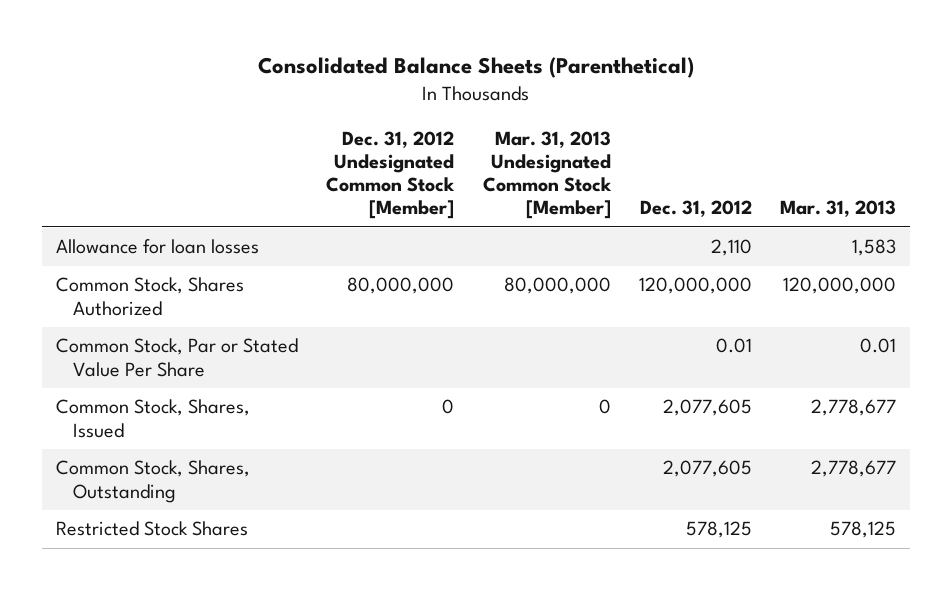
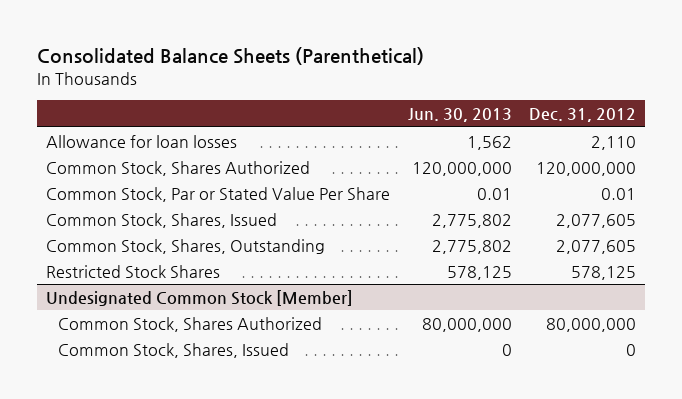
[326,130,456,220] Dec. 31, 2012 Undesignated Common Stock [Member] -> none
[482,130,612,220] Mar. 31, 2013 Undesignated Common Stock [Member] -> none
[779,200,896,218] Mar. 31, 2013 -> none
none -> [407,108,512,123] Jun. 30, 2013
none -> [46,289,354,306] Undesignated Common Stock [Member]
none -> [57,316,322,332] Common Stock, Shares Authorized
none -> [57,342,289,358] Common Stock, Shares, Issued

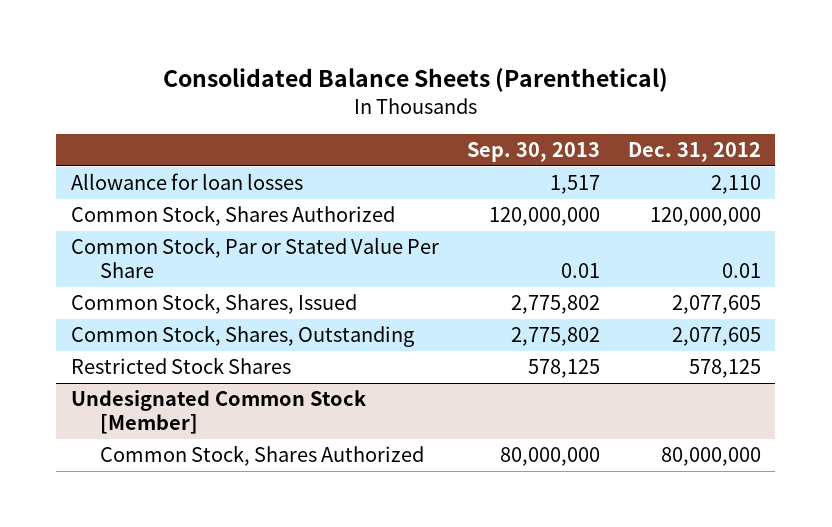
[407,108,512,123] Jun. 30, 2013 -> none
none -> [466,142,600,163] Sep. 30, 2013
[57,342,289,358] Common Stock, Shares, Issued -> none

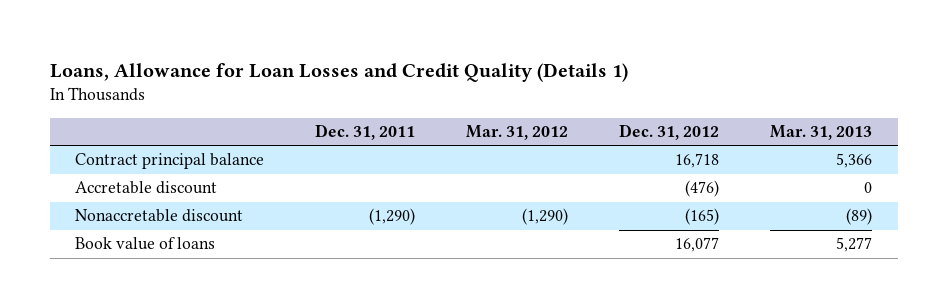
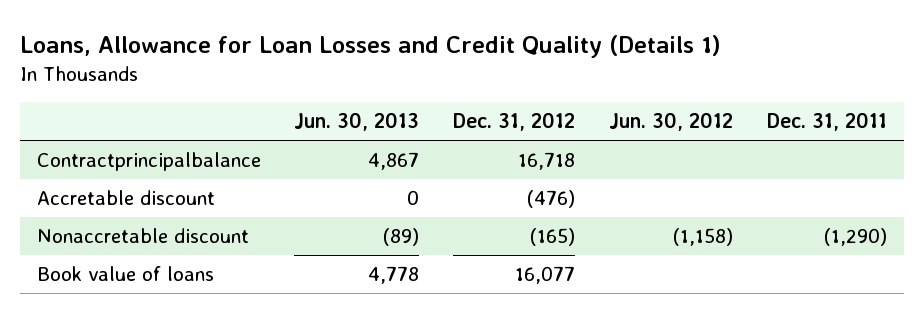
[466,125,569,141] Mar. 31, 2012 -> none
[770,125,873,141] Mar. 31, 2013 -> none
none -> [294,112,420,132] Jun. 30, 2013
none -> [609,112,734,132] Jun. 30, 2012
[75,153,265,170] Contract principal balance -> [36,152,261,172] Contractprincipalbalance

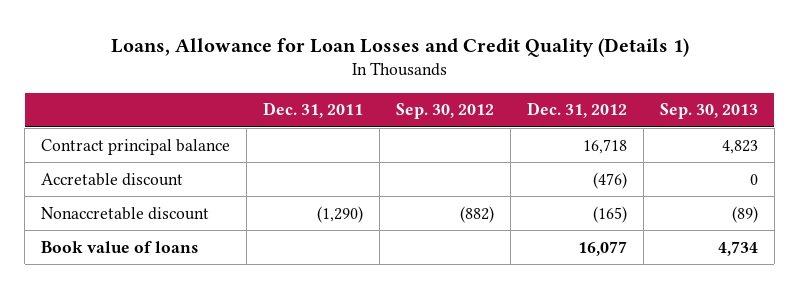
[294,112,420,132] Jun. 30, 2013 -> none
[609,112,734,132] Jun. 30, 2012 -> none
none -> [396,103,495,120] Sep. 30, 2012
none -> [659,103,758,120] Sep. 30, 2013
[36,152,261,172] Contractprincipalbalance -> [41,138,231,155] Contract principal balance

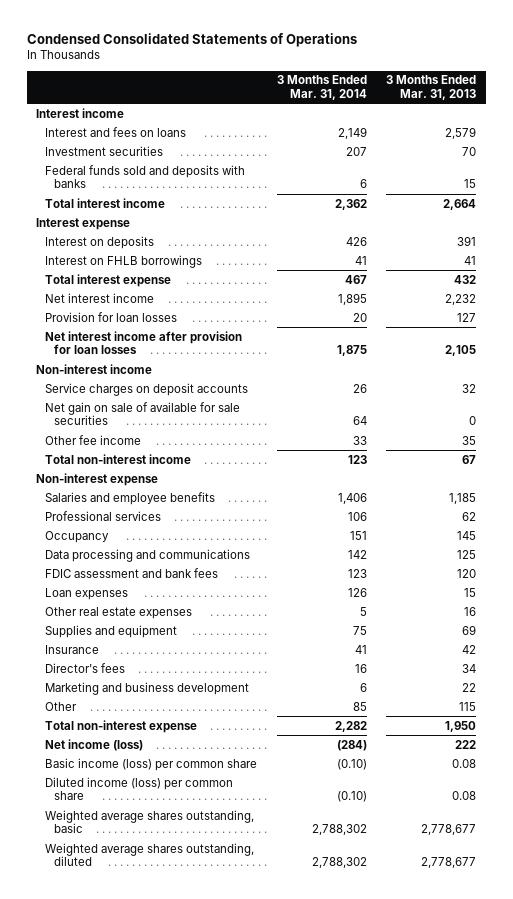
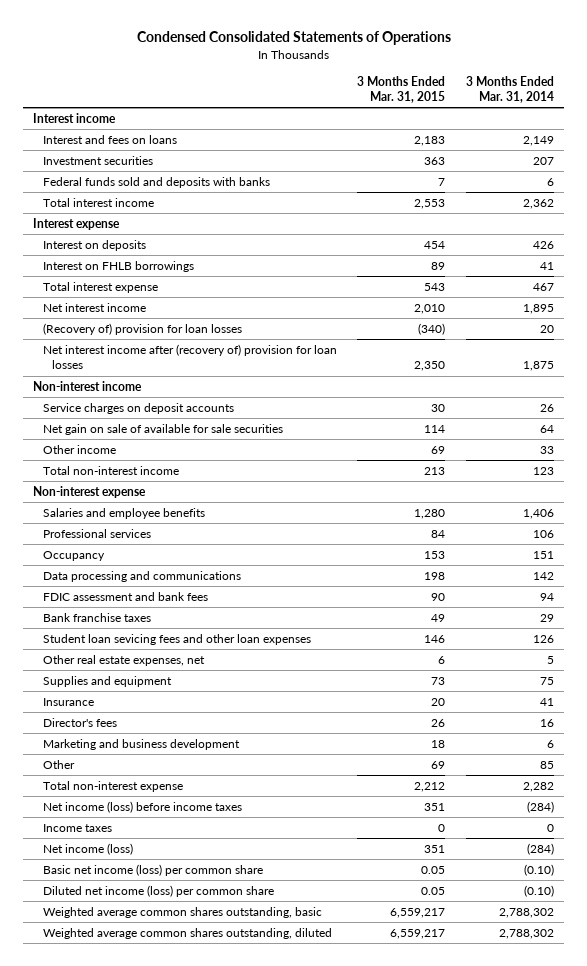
[386,75,477,100] 3 Months Ended Mar. 31, 2013 -> none
none -> [357,75,446,104] 3 Months Ended Mar. 31, 2015
[45,311,178,322] Provision for loan losses -> [42,322,242,335] (Recovery of) provision for loan losses
[45,330,243,355] Net interest income after provision for loan losses -> [42,343,337,370] Net interest income after (recovery of) provision for loan losses
[45,434,142,445] Other fee income -> [42,444,116,454] Other income
[347,568,367,578] 123 -> [539,592,554,601] 94
none -> [42,612,151,622] Bank franchise taxes
[45,587,129,600] Loan expenses -> [42,633,311,645] Student loan sevicing fees and other loan expenses
[45,606,193,619] Other real estate expenses -> [42,654,205,666] Other real estate expenses, net
none -> [42,800,242,813] Net income (loss) before income taxes
none -> [42,823,112,832] Income taxes
[45,757,258,771] Basic income (loss) per common share -> [42,863,263,876] Basic net income (loss) per common share
[45,776,234,801] Diluted income (loss) per common share -> [42,884,274,897] Diluted net income (loss) per common share
[45,809,255,834] Weighted average shares outstanding, basic -> [42,906,322,918] Weighted average common shares outstanding, basic
[45,842,255,867] Weighted average shares outstanding, diluted -> [42,927,332,939] Weighted average common shares outstanding, diluted

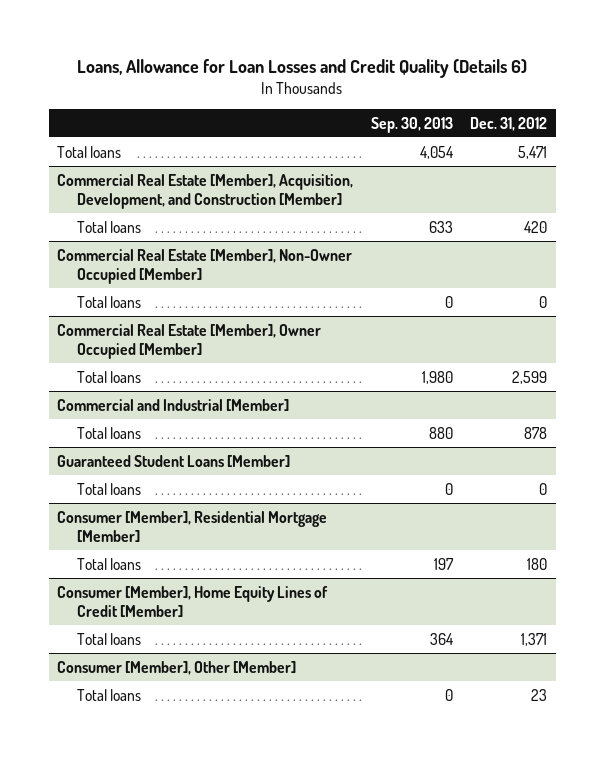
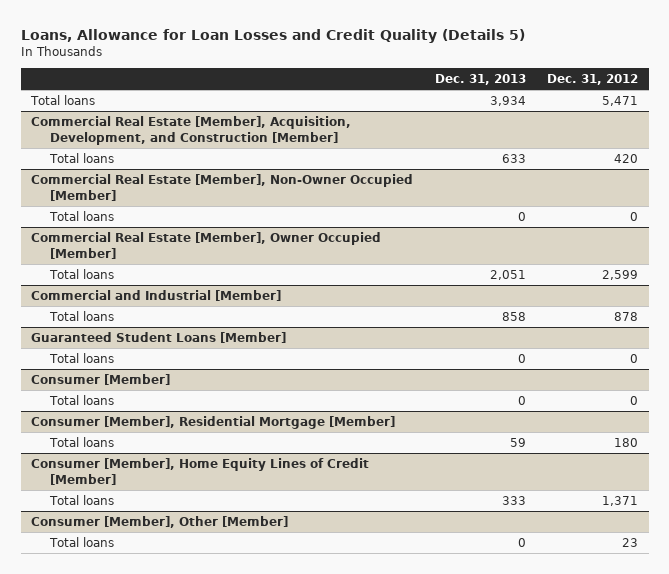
[77,58,528,78] Loans, Allowance for Loan Losses and Credit Quality (Details 6) -> [20,28,525,43] Loans, Allowance for Loan Losses and Credit Quality (Details 5)
[370,116,453,133] Sep. 30, 2013 -> none
none -> [434,74,526,86] Dec. 31, 2013
none -> [31,373,171,385] Consumer [Member]
none -> [48,394,114,405] Total loans

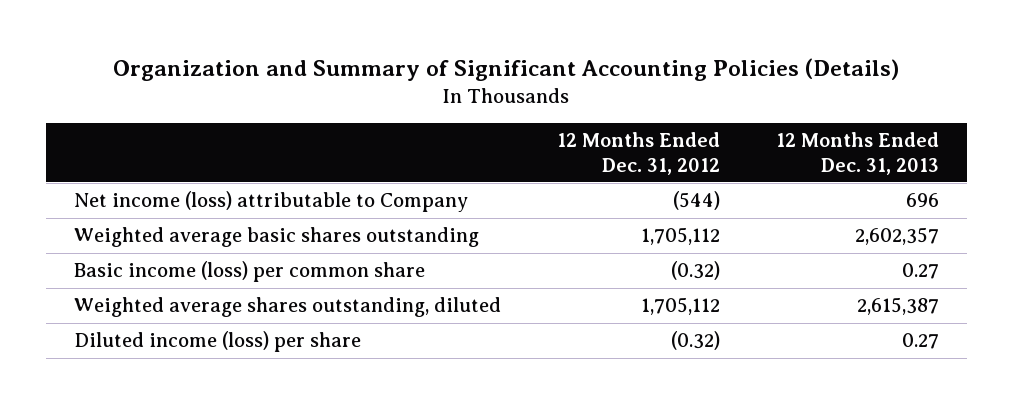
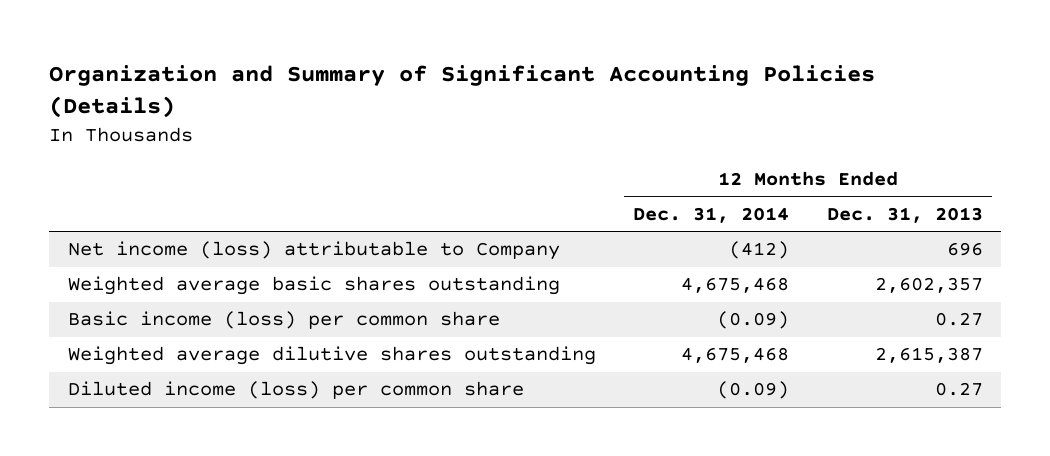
[556,132,720,175] 12 Months Ended Dec. 31, 2012 -> none
none -> [633,206,790,223] Dec. 31, 2014
[73,297,501,318] Weighted average shares outstanding, diluted -> [67,346,596,366] Weighted average dilutive shares outstanding
[73,331,361,353] Diluted income (loss) per share -> [67,381,524,400] Diluted income (loss) per common share

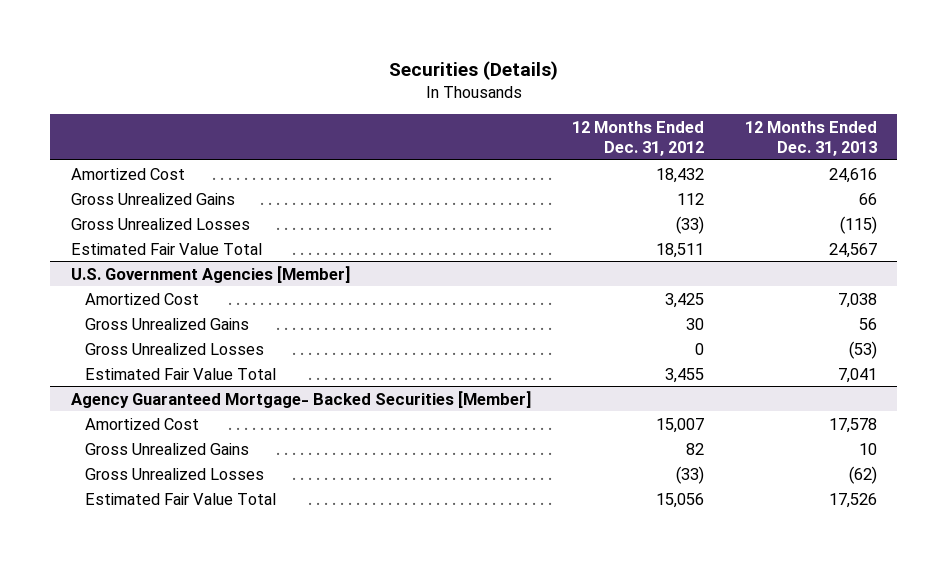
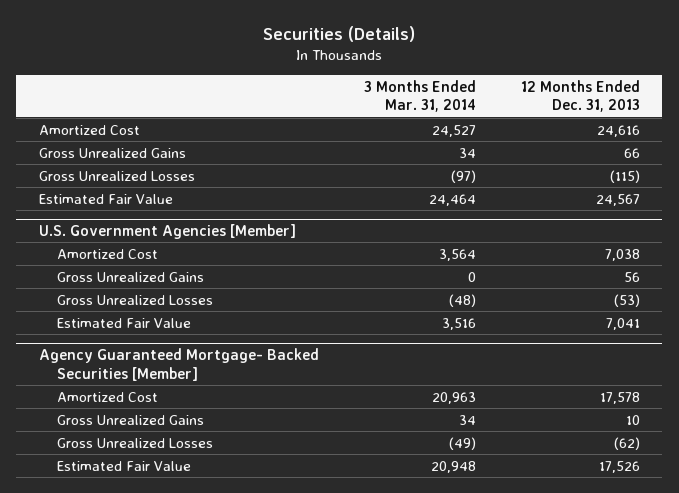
[572,120,705,156] 12 Months Ended Dec. 31, 2012 -> none
none -> [363,79,476,113] 3 Months Ended Mar. 31, 2014
[70,242,262,255] Estimated Fair Value Total -> [38,193,173,204] Estimated Fair Value
[85,367,277,380] Estimated Fair Value Total -> [56,317,191,328] Estimated Fair Value
[85,492,277,505] Estimated Fair Value Total -> [56,460,191,471] Estimated Fair Value

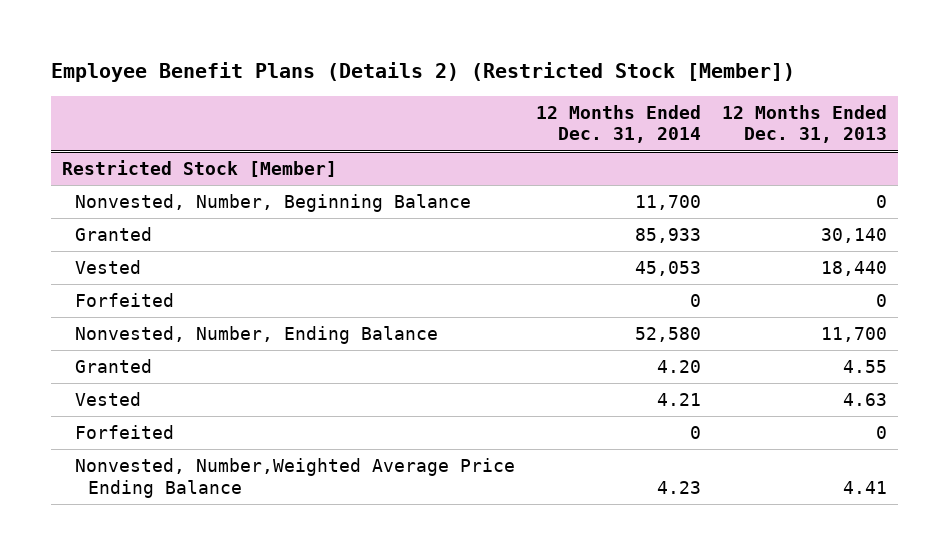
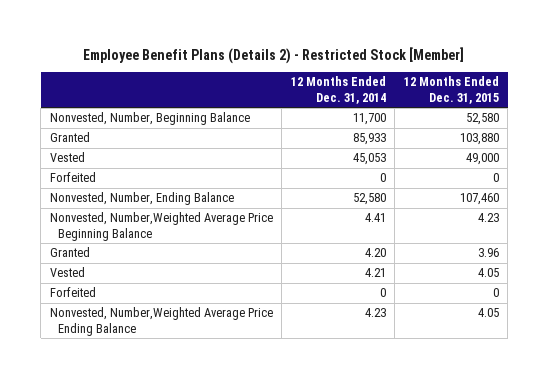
[51,62,796,83] Employee Benefit Plans (Details 2) (Restricted Stock [Member]) -> [83,46,465,64] Employee Benefit Plans (Details 2) - Restricted Stock [Member]
[722,104,888,144] 12 Months Ended Dec. 31, 2013 -> none
none -> [403,76,499,104] 12 Months Ended Dec. 31, 2015
[61,159,337,177] Restricted Stock [Member] -> none
none -> [49,212,273,241] Nonvested, Number,Weighted Average Price Beginning Balance

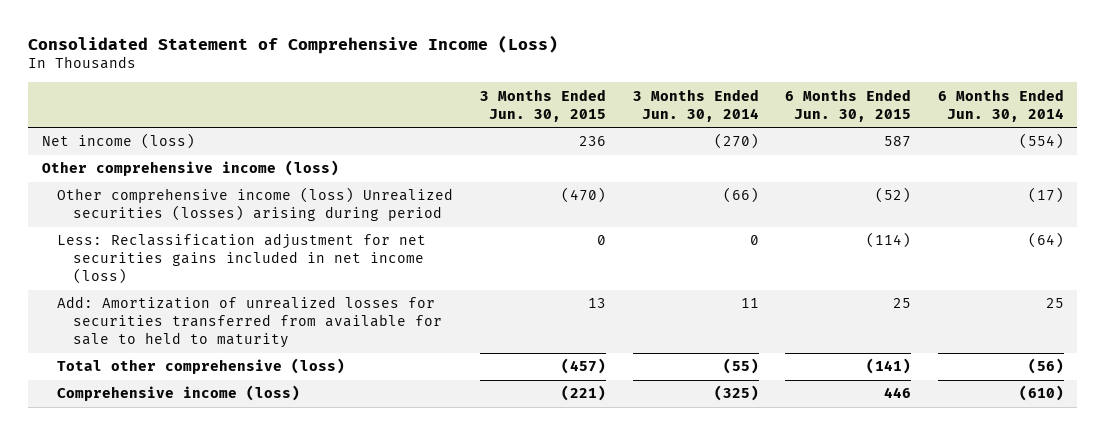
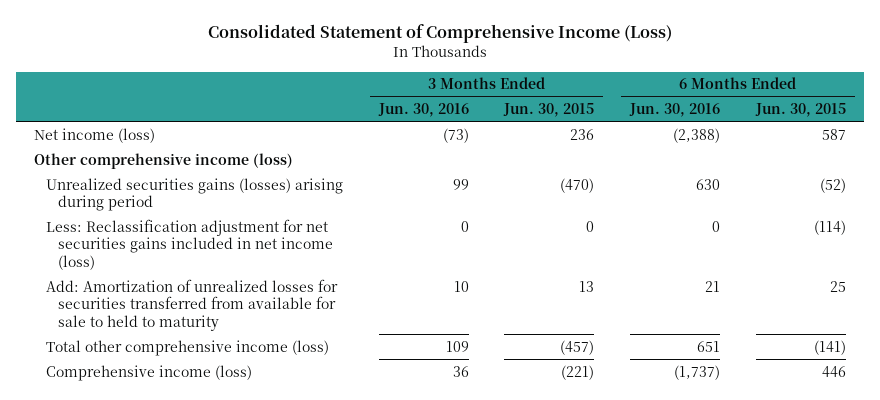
[632,88,759,122] 3 Months Ended Jun. 30, 2014 -> none
[937,88,1064,122] 6 Months Ended Jun. 30, 2014 -> none
none -> [377,102,469,117] Jun. 30, 2016
none -> [629,102,721,117] Jun. 30, 2016
[57,187,454,222] Other comprehensive income (loss) Unrealized securities (losses) arising during period -> [46,177,344,212] Unrealized securities gains (losses) arising during period
[57,358,346,375] Total other comprehensive (loss) -> [46,339,330,356] Total other comprehensive income (loss)

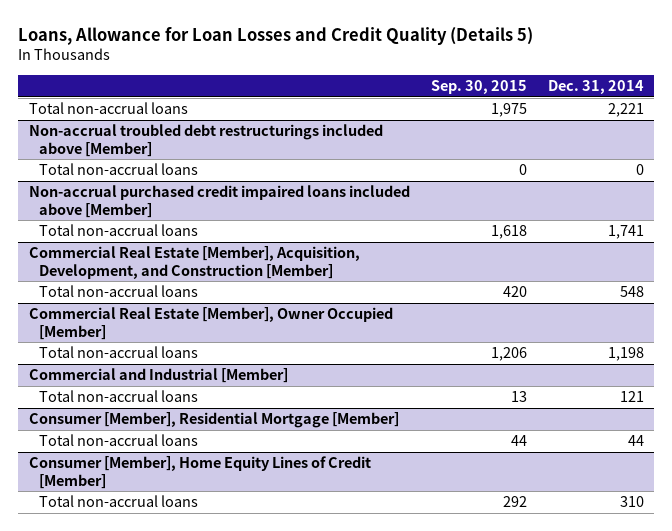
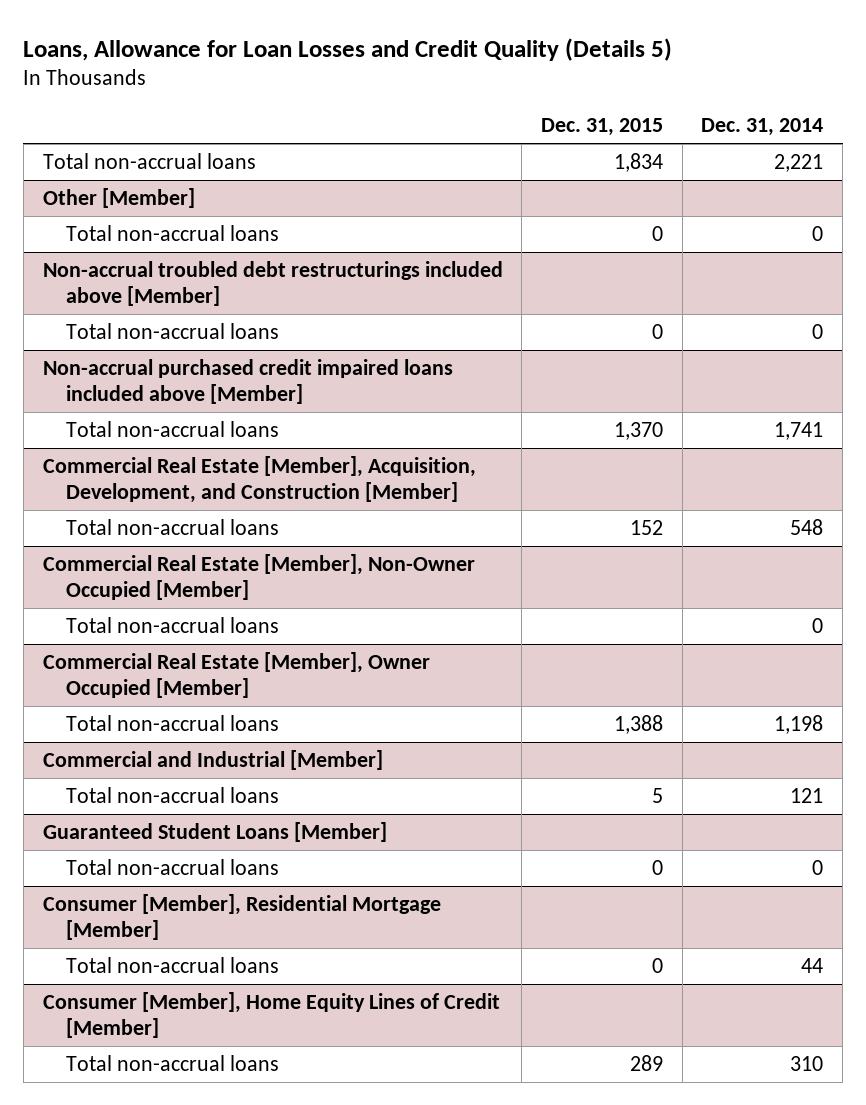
[430,80,527,95] Sep. 30, 2015 -> none
none -> [540,117,663,136] Dec. 31, 2015
none -> [42,188,195,209] Other [Member]
none -> [66,225,280,242] Total non-accrual loans
none -> [42,554,475,601] Commercial Real Estate [Member], Non-Owner Occupied [Member]
none -> [66,617,280,634] Total non-accrual loans
none -> [42,822,387,843] Guaranteed Student Loans [Member]
none -> [66,859,280,876] Total non-accrual loans

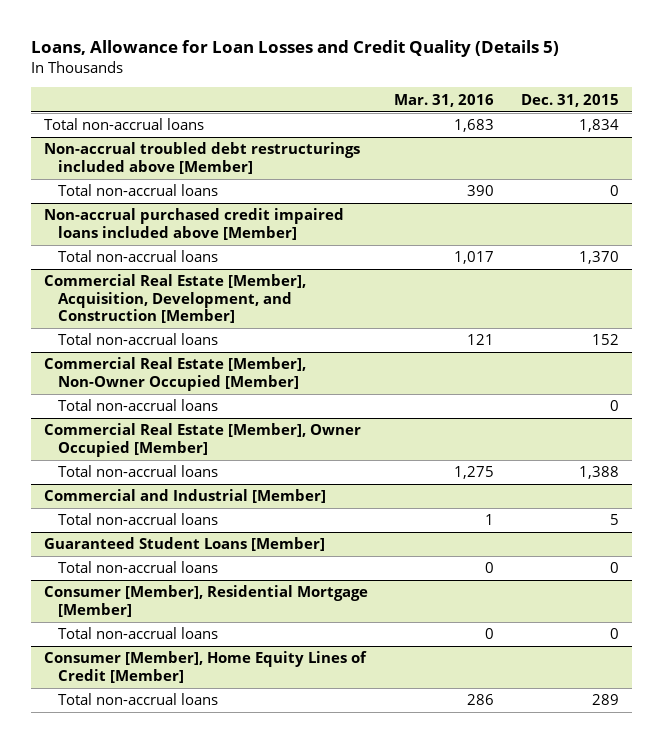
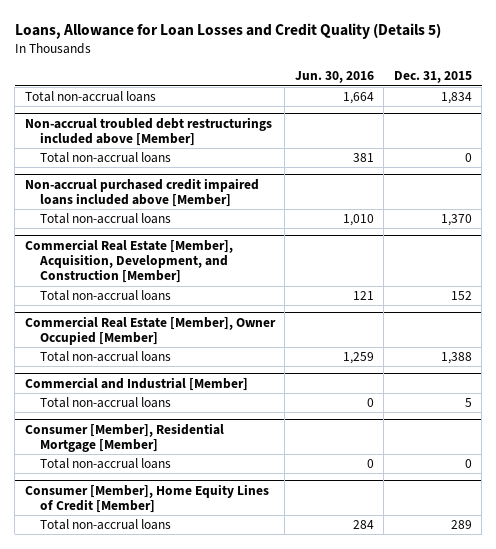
[394,93,495,107] Mar. 31, 2016 -> none
none -> [294,71,374,84] Jun. 30, 2016
[43,357,306,391] Commercial Real Estate [Member], Non-Owner Occupied [Member] -> none
[58,399,219,412] Total non-accrual loans -> none
[43,537,325,552] Guaranteed Student Loans [Member] -> none
[58,561,219,574] Total non-accrual loans -> none

